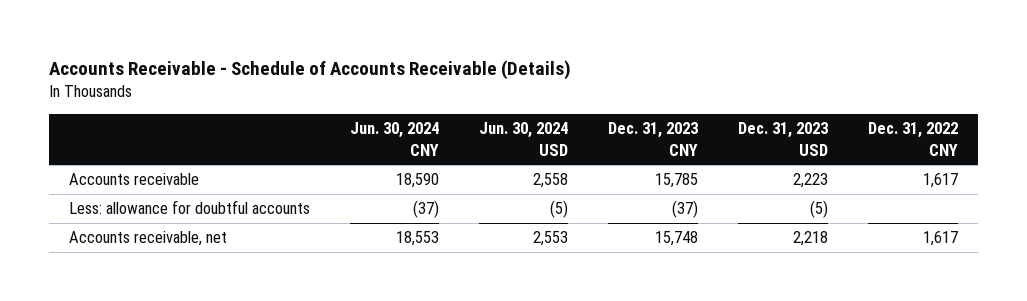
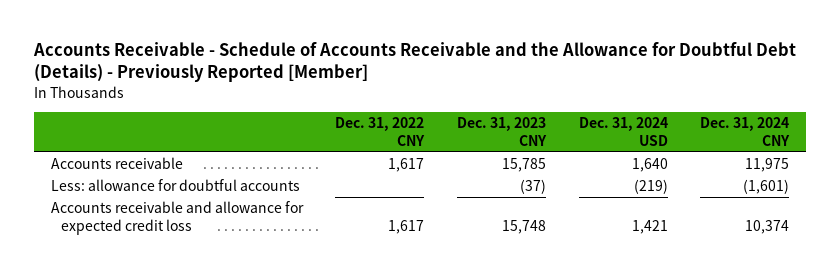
[49,59,572,80] Accounts Receivable - Schedule of Accounts Receivable (Details) -> [33,42,797,83] Accounts Receivable - Schedule of Accounts Receivable and the Allowance for Doubtful Debt (Details) - Previously Reported [Member]
[350,122,440,157] Jun. 30, 2024 CNY -> none
[479,122,569,157] Jun. 30, 2024 USD -> none
[738,122,829,157] Dec. 31, 2023 USD -> none
none -> [578,117,668,146] Dec. 31, 2024 USD
none -> [700,117,791,146] Dec. 31, 2024 CNY
[69,231,228,247] Accounts receivable, net -> [50,201,304,236] Accounts receivable and allowance for expected credit loss

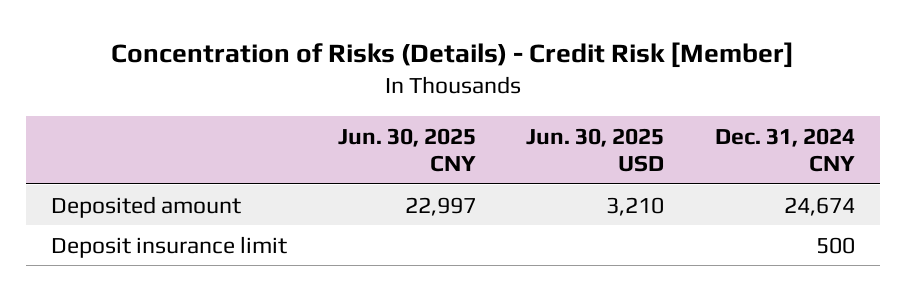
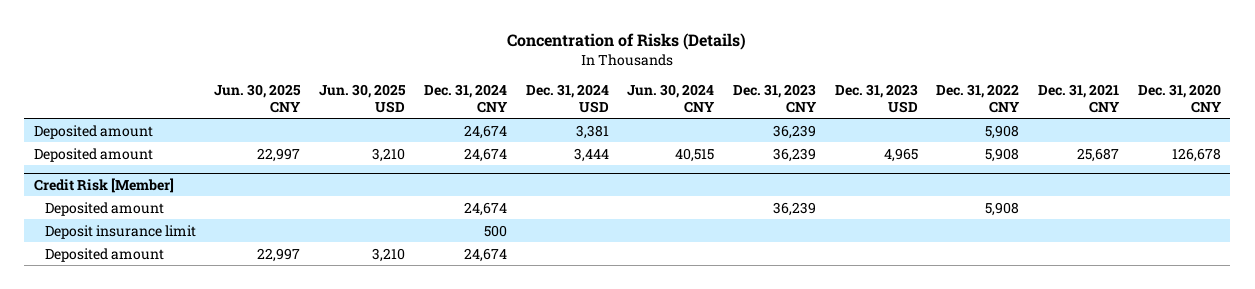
[111,41,795,68] Concentration of Risks (Details) - Credit Risk [Member] -> [507,33,747,51] Concentration of Risks (Details)
none -> [525,84,609,113] Dec. 31, 2024 USD
none -> [627,84,716,113] Jun. 30, 2024 CNY
none -> [732,84,817,113] Dec. 31, 2023 CNY
none -> [834,84,918,113] Dec. 31, 2023 USD
none -> [936,84,1021,113] Dec. 31, 2022 CNY
none -> [1038,84,1121,113] Dec. 31, 2021 CNY
none -> [1137,84,1222,113] Dec. 31, 2020 CNY
none -> [33,124,153,139] Deposited amount
none -> [33,177,174,193] Credit Risk [Member]
none -> [44,201,164,216] Deposited amount
none -> [44,247,164,262] Deposited amount

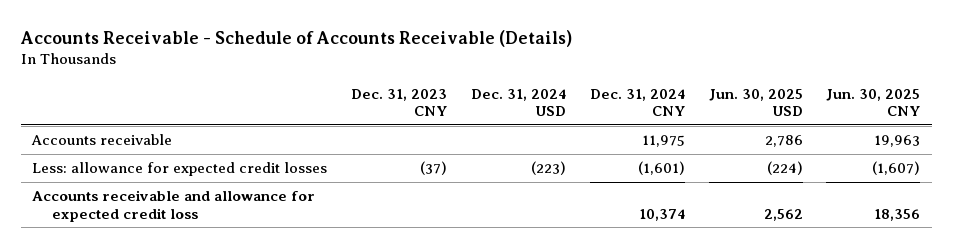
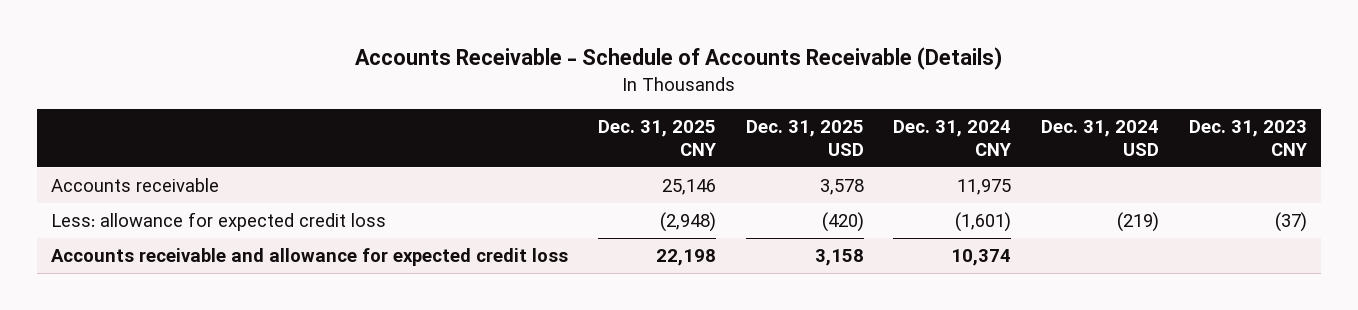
[708,88,803,117] Jun. 30, 2025 USD -> none
[826,88,921,117] Jun. 30, 2025 CNY -> none
none -> [598,120,717,156] Dec. 31, 2025 CNY
none -> [745,120,864,156] Dec. 31, 2025 USD
[32,162,328,177] Less: allowance for expected credit losses -> [51,212,387,232] Less: allowance for expected credit loss
[531,161,567,176] (223) -> [1116,212,1159,233] (219)

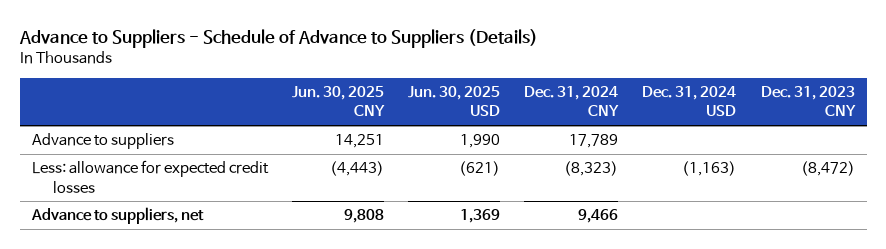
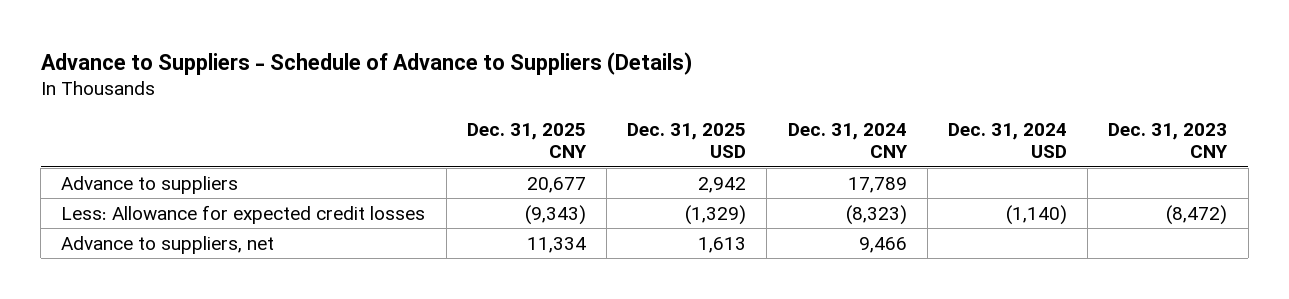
[291,86,385,117] Jun. 30, 2025 CNY -> none
[408,86,501,117] Jun. 30, 2025 USD -> none
none -> [466,122,587,159] Dec. 31, 2025 CNY
none -> [627,122,747,159] Dec. 31, 2025 USD
[31,160,269,193] Less: allowance for expected credit losses -> [61,204,426,224] Less: Allowance for expected credit losses
[682,161,737,177] (1,163) -> [1006,204,1068,225] (1,140)

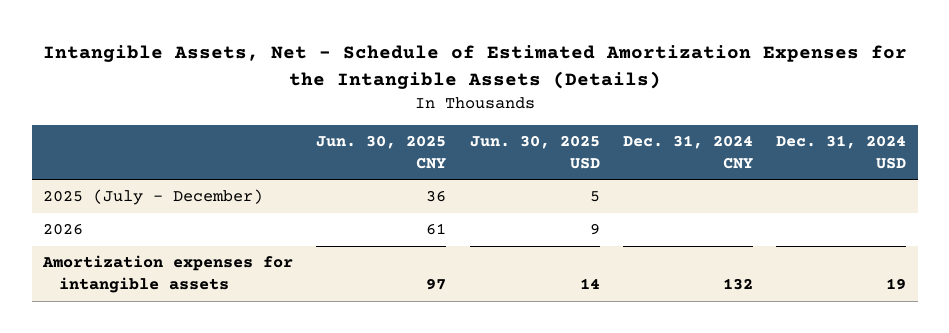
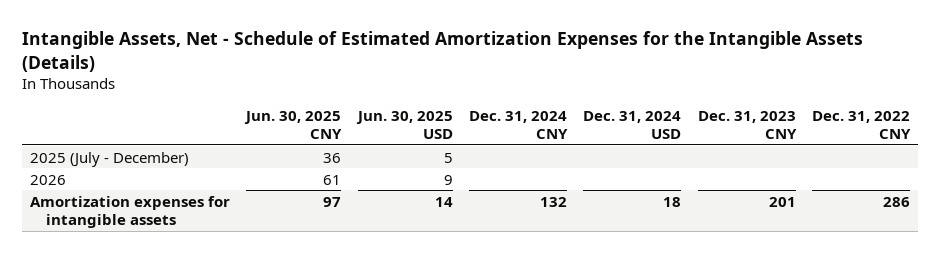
none -> [697,110,797,139] Dec. 31, 2023 CNY
none -> [811,110,911,139] Dec. 31, 2022 CNY
[886,278,907,291] 19 -> [663,196,682,207] 18

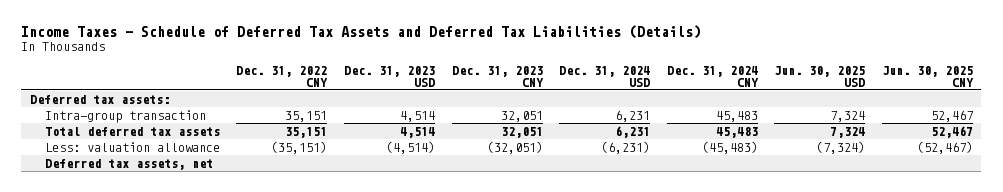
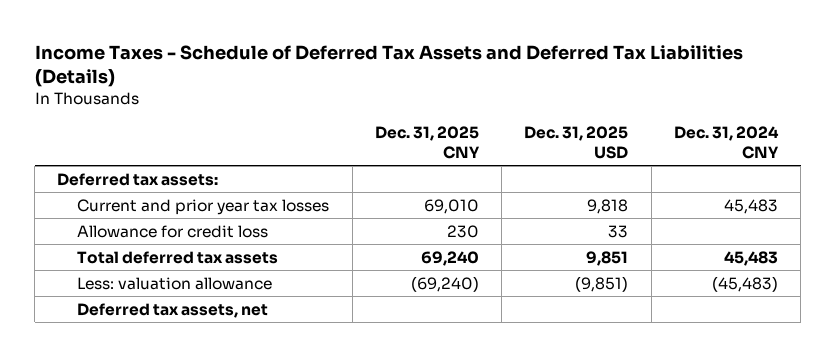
[236,65,329,87] Dec. 31, 2022 CNY -> none
[343,65,435,87] Dec. 31, 2023 USD -> none
[451,65,544,87] Dec. 31, 2023 CNY -> none
[559,65,651,87] Dec. 31, 2024 USD -> none
[774,65,866,87] Jun. 30, 2025 USD -> none
[882,65,975,87] Jun. 30, 2025 CNY -> none
none -> [374,125,480,159] Dec. 31, 2025 CNY
none -> [524,125,629,159] Dec. 31, 2025 USD
[44,109,206,123] Intra-group transaction -> [77,198,330,215] Current and prior year tax losses
none -> [77,224,269,238] Allowance for credit loss

